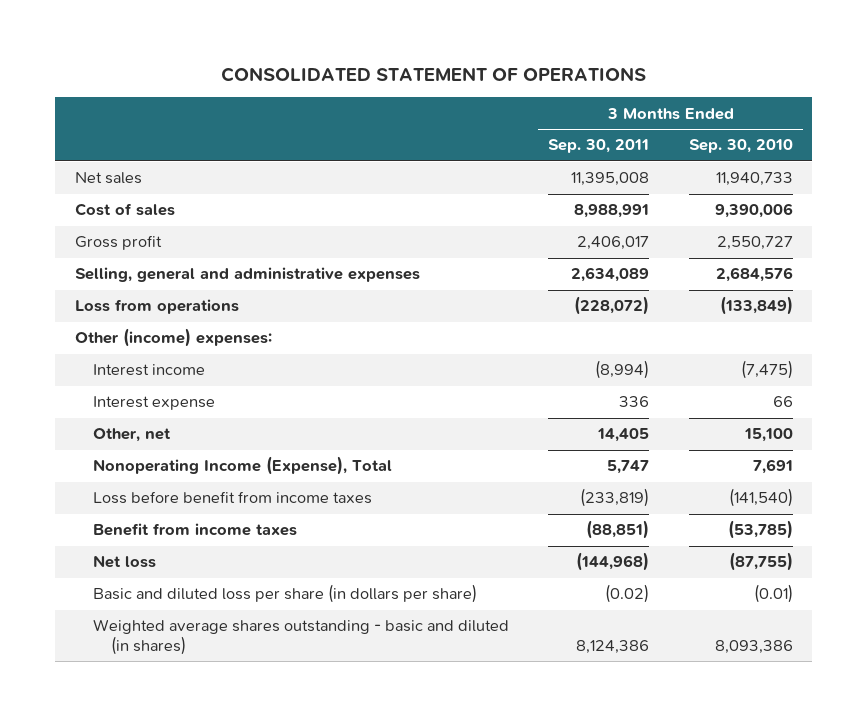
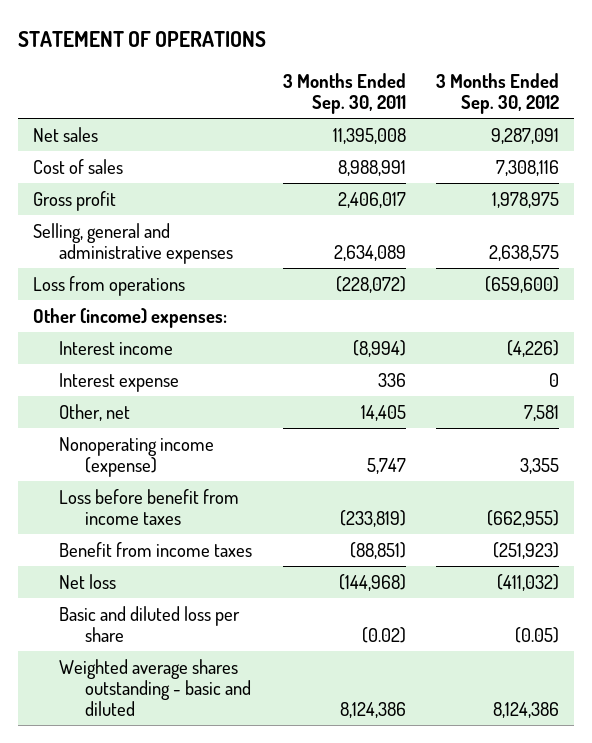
[220,66,646,82] CONSOLIDATED STATEMENT OF OPERATIONS -> [18,30,267,47] STATEMENT OF OPERATIONS
[688,139,793,154] Sep. 30, 2010 -> none
none -> [435,72,559,115] 3 Months Ended Sep. 30, 2012
[92,456,392,476] Nonoperating Income (Expense), Total -> [59,436,215,477] Nonoperating income (expense)
[92,584,477,604] Basic and diluted loss per share (in dollars per share) -> [59,605,241,642] Basic and diluted loss per share
[92,619,509,656] Weighted average shares outstanding - basic and diluted (in shares) -> [59,658,252,717] Weighted average shares outstanding - basic and diluted

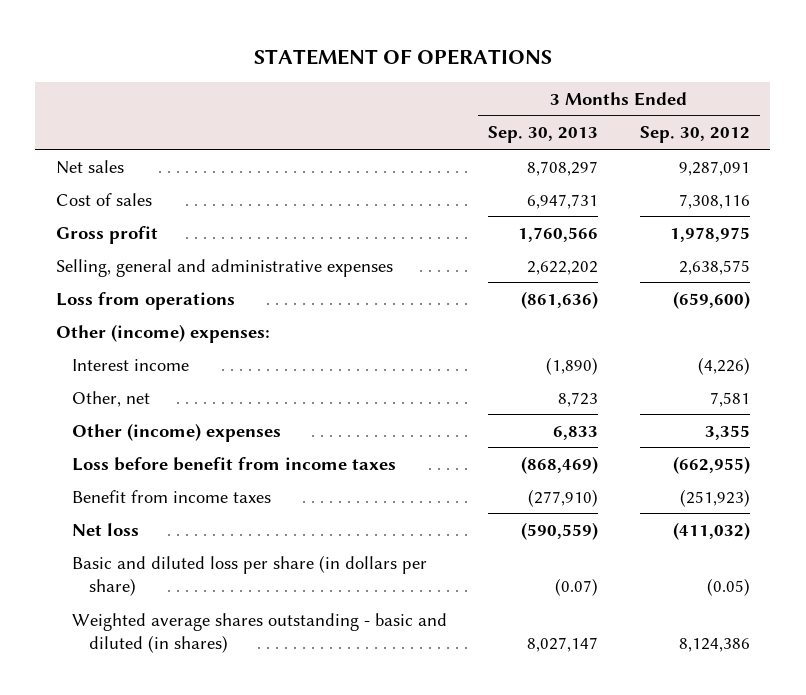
[282,72,406,115] 3 Months Ended Sep. 30, 2011 -> none
none -> [488,126,599,144] Sep. 30, 2013
[59,372,180,392] Interest expense -> none
[59,436,215,477] Nonoperating income (expense) -> [72,422,282,442] Other (income) expenses
[59,605,241,642] Basic and diluted loss per share -> [72,554,428,596] Basic and diluted loss per share (in dollars per share)
[59,658,252,717] Weighted average shares outstanding - basic and diluted -> [72,612,448,653] Weighted average shares outstanding - basic and diluted (in shares)

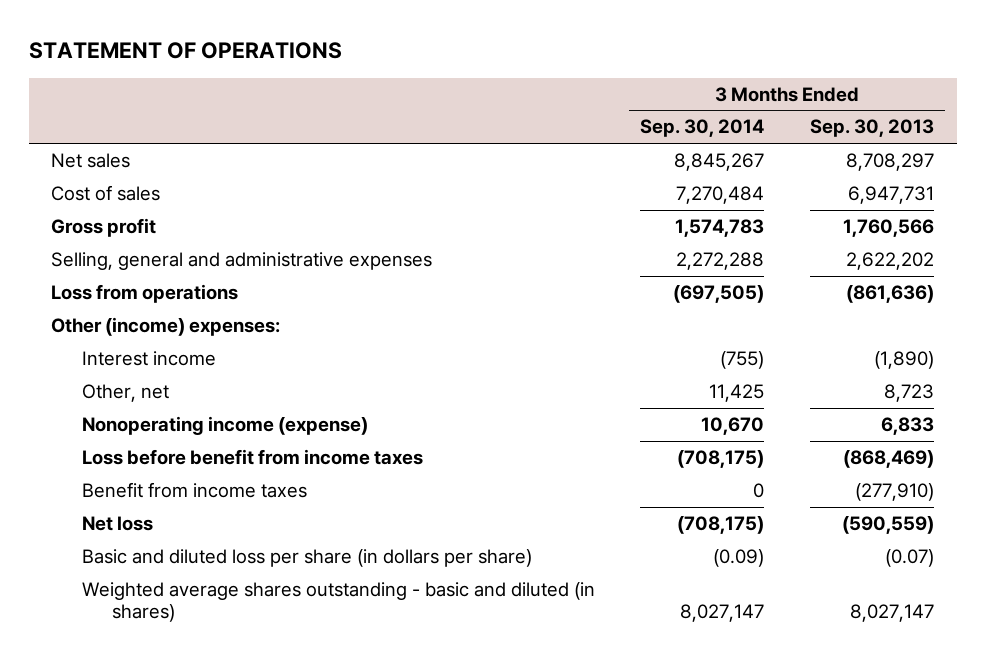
[639,126,750,144] Sep. 30, 2012 -> none
none -> [640,119,765,138] Sep. 30, 2014
[72,422,282,442] Other (income) expenses -> [81,416,368,436] Nonoperating income (expense)

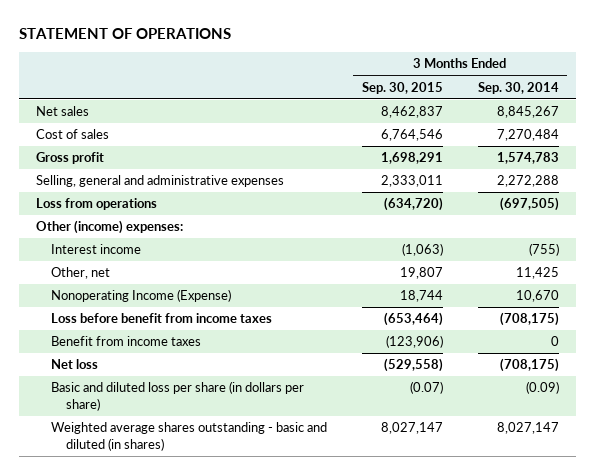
[809,119,934,138] Sep. 30, 2013 -> none
none -> [361,81,443,94] Sep. 30, 2015
[81,416,368,436] Nonoperating income (expense) -> [51,289,232,303] Nonoperating Income (Expense)

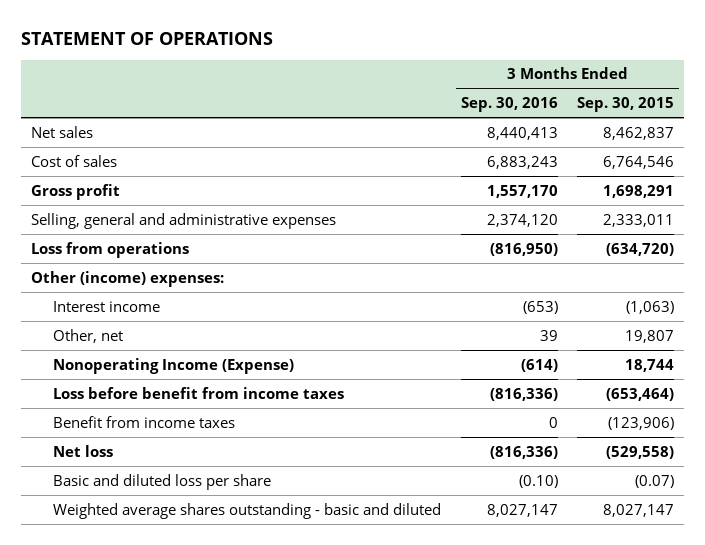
[477,81,559,94] Sep. 30, 2014 -> none
none -> [460,97,558,113] Sep. 30, 2016
[51,381,305,412] Basic and diluted loss per share (in dollars per share) -> [53,473,272,490] Basic and diluted loss per share
[51,422,328,452] Weighted average shares outstanding - basic and diluted (in shares) -> [53,502,442,519] Weighted average shares outstanding - basic and diluted

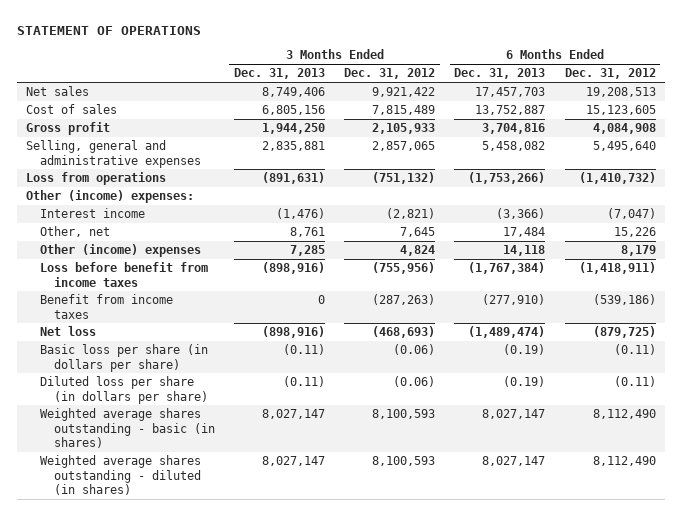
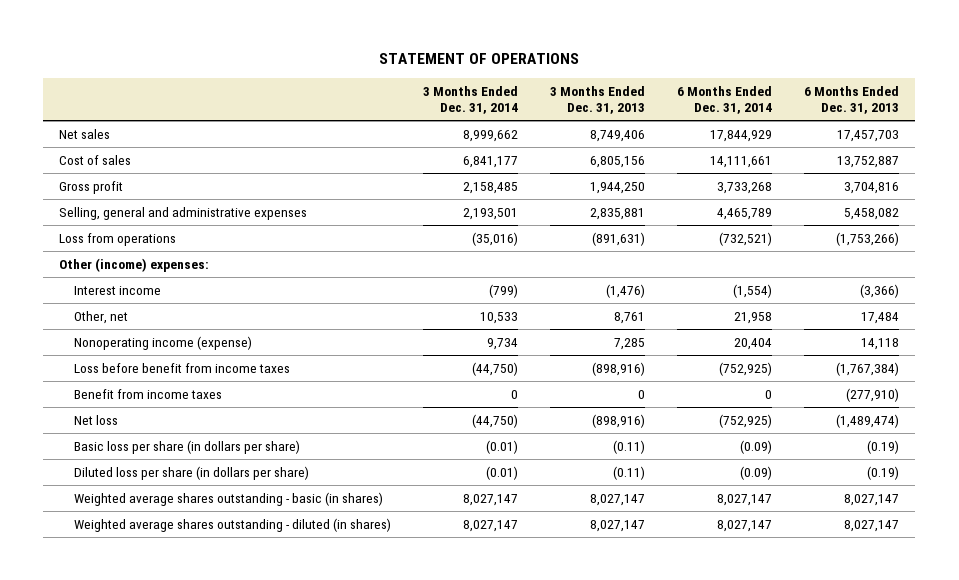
[344,68,436,80] Dec. 31, 2012 -> none
[564,68,656,80] Dec. 31, 2012 -> none
none -> [423,85,519,115] 3 Months Ended Dec. 31, 2014
none -> [677,85,773,115] 6 Months Ended Dec. 31, 2014
[40,244,202,258] Other (income) expenses -> [74,335,253,350] Nonoperating income (expense)

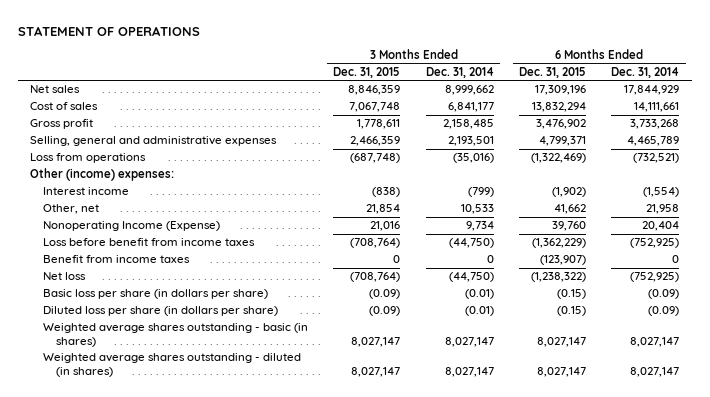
[550,85,646,115] 3 Months Ended Dec. 31, 2013 -> none
[804,85,900,115] 6 Months Ended Dec. 31, 2013 -> none
none -> [333,67,401,79] Dec. 31, 2015
none -> [519,67,587,79] Dec. 31, 2015
[74,335,253,350] Nonoperating income (expense) -> [43,221,221,232] Nonoperating Income (Expense)

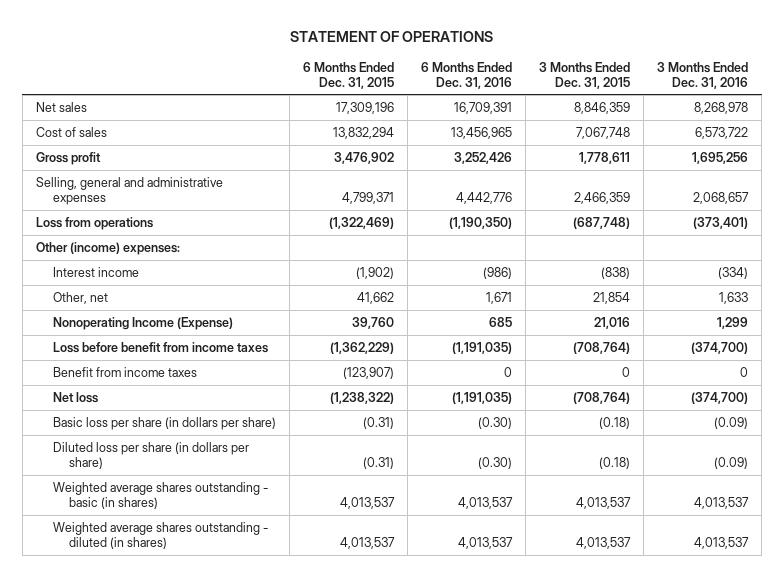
[425,67,494,79] Dec. 31, 2014 -> none
[611,67,680,79] Dec. 31, 2014 -> none
none -> [420,61,512,89] 6 Months Ended Dec. 31, 2016
none -> [657,61,749,89] 3 Months Ended Dec. 31, 2016
[369,289,401,300] (0.09) -> [599,417,631,430] (0.18)
[557,289,587,300] (0.15) -> [362,417,394,430] (0.31)
[369,306,401,317] (0.09) -> [599,456,631,469] (0.18)
[557,306,587,317] (0.15) -> [362,456,394,469] (0.31)
[351,337,401,348] 8,027,147 -> [576,496,632,509] 4,013,537
[537,337,587,348] 8,027,147 -> [339,496,395,509] 4,013,537
[351,367,401,378] 8,027,147 -> [576,536,632,549] 4,013,537
[537,367,587,378] 8,027,147 -> [339,536,395,549] 4,013,537

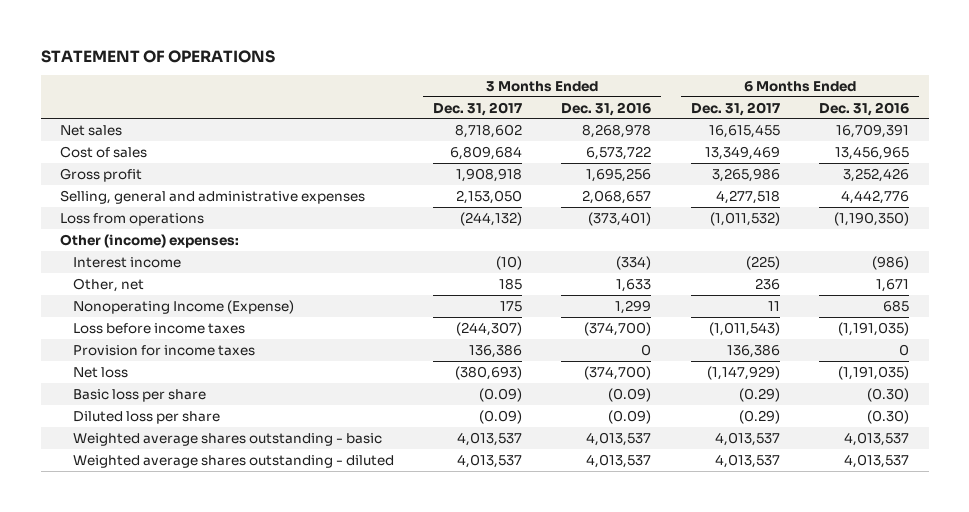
[302,61,394,89] 6 Months Ended Dec. 31, 2015 -> none
[539,61,631,89] 3 Months Ended Dec. 31, 2015 -> none
none -> [433,101,523,116] Dec. 31, 2017
none -> [690,101,780,116] Dec. 31, 2017
[52,342,268,354] Loss before benefit from income taxes -> [72,322,245,334] Loss before income taxes
[52,367,197,378] Benefit from income taxes -> [72,344,255,356] Provision for income taxes
[52,417,276,431] Basic loss per share (in dollars per share) -> [72,388,206,402] Basic loss per share
[52,442,249,469] Diluted loss per share (in dollars per share) -> [72,410,220,424] Diluted loss per share
[52,482,268,509] Weighted average shares outstanding - basic (in shares) -> [72,432,382,446] Weighted average shares outstanding - basic
[52,522,268,549] Weighted average shares outstanding - diluted (in shares) -> [72,454,394,468] Weighted average shares outstanding - diluted

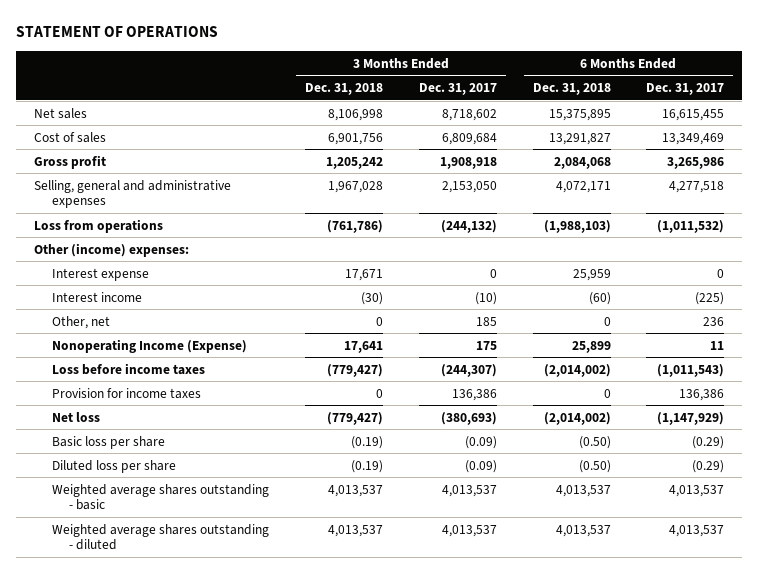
[561,101,652,116] Dec. 31, 2016 -> none
[818,101,909,116] Dec. 31, 2016 -> none
none -> [304,83,383,96] Dec. 31, 2018
none -> [532,83,611,96] Dec. 31, 2018
none -> [51,267,149,281] Interest expense

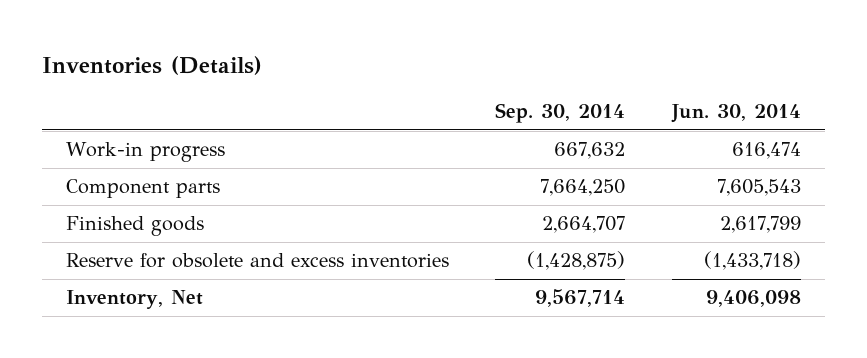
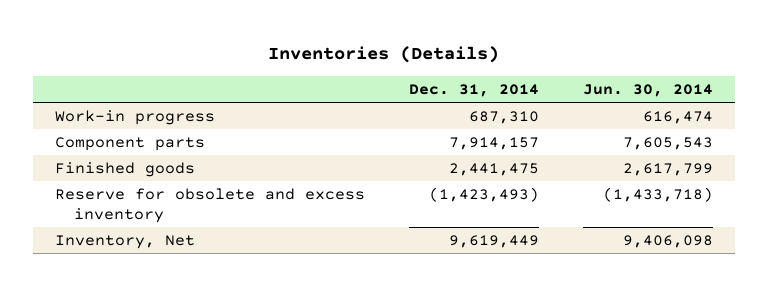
[495,103,626,124] Sep. 30, 2014 -> none
none -> [409,83,540,97] Dec. 31, 2014
[65,253,449,269] Reserve for obsolete and excess inventories -> [55,188,366,223] Reserve for obsolete and excess inventory

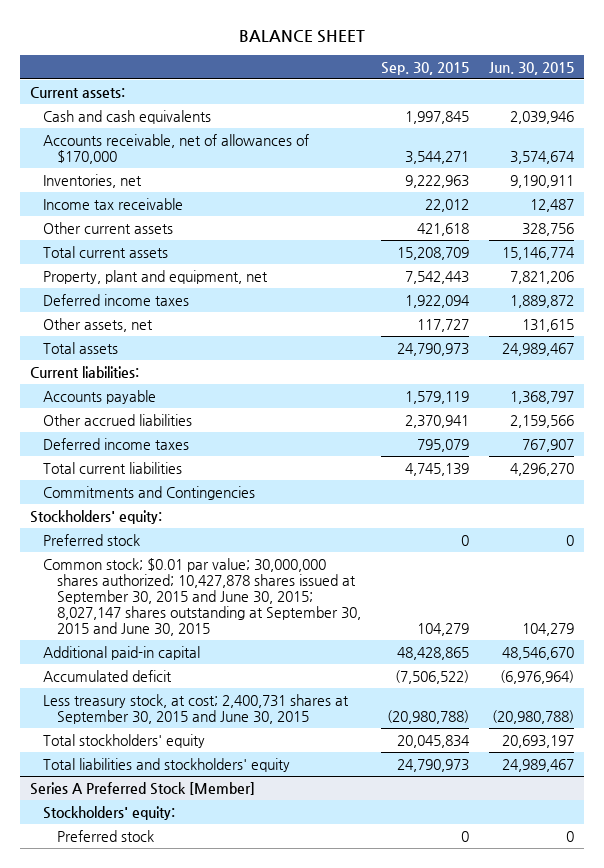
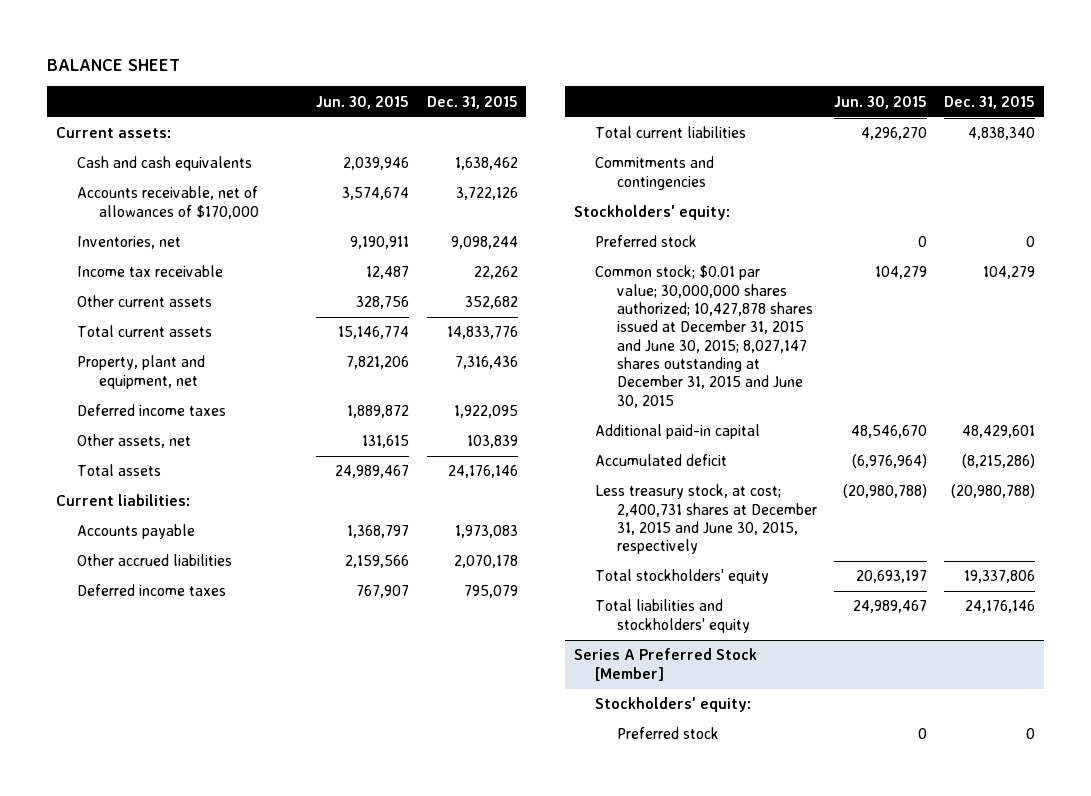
[380,61,469,75] Sep. 30, 2015 -> none
none -> [426,95,518,109] Dec. 31, 2015
[43,485,256,500] Commitments and Contingencies -> [595,156,715,190] Commitments and contingencies
[43,557,361,637] Common stock; $0.01 par value; 30,000,000 shares authorized; 10,427,878 shares issued at September 30, 2015 and June 30, 2015; 8,027,147 shares outstanding at September 30, 2015 and June 30, 2015 -> [595,265,813,408] Common stock; $0.01 par value; 30,000,000 shares authorized; 10,427,878 shares issued at December 31, 2015 and June 30, 2015; 8,027,147 shares outstanding at December 31, 2015 and June 30, 2015
[43,693,350,724] Less treasury stock, at cost; 2,400,731 shares at September 30, 2015 and June 30, 2015 -> [595,484,817,555] Less treasury stock, at cost; 2,400,731 shares at December 31, 2015 and June 30, 2015, respectively

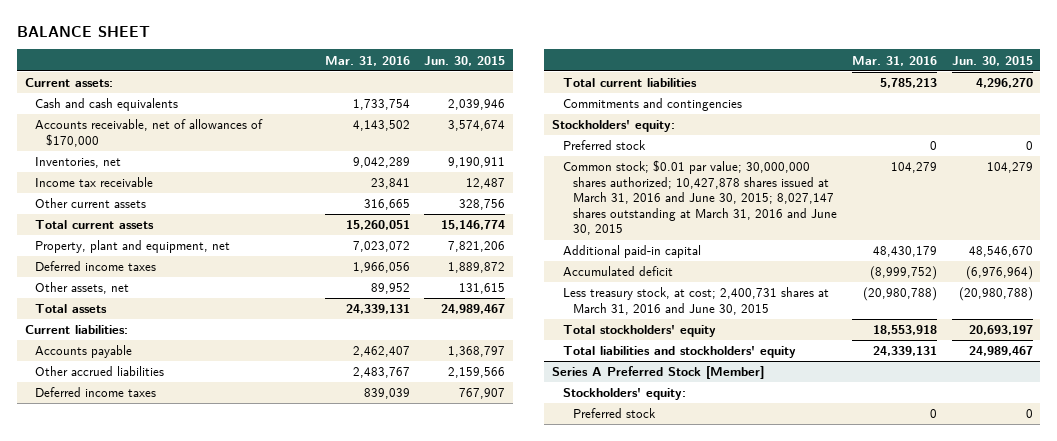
[426,95,518,109] Dec. 31, 2015 -> none
none -> [324,55,410,66] Mar. 31, 2016
[595,265,813,408] Common stock; $0.01 par value; 30,000,000 shares authorized; 10,427,878 shares issued at December 31, 2015 and June 30, 2015; 8,027,147 shares outstanding at December 31, 2015 and June 30, 2015 -> [562,160,838,236] Common stock; $0.01 par value; 30,000,000 shares authorized; 10,427,878 shares issued at March 31, 2016 and June 30, 2015; 8,027,147 shares outstanding at March 31, 2016 and June 30, 2015
[595,484,817,555] Less treasury stock, at cost; 2,400,731 shares at December 31, 2015 and June 30, 2015, respectively -> [562,287,829,315] Less treasury stock, at cost; 2,400,731 shares at March 31, 2016 and June 30, 2015

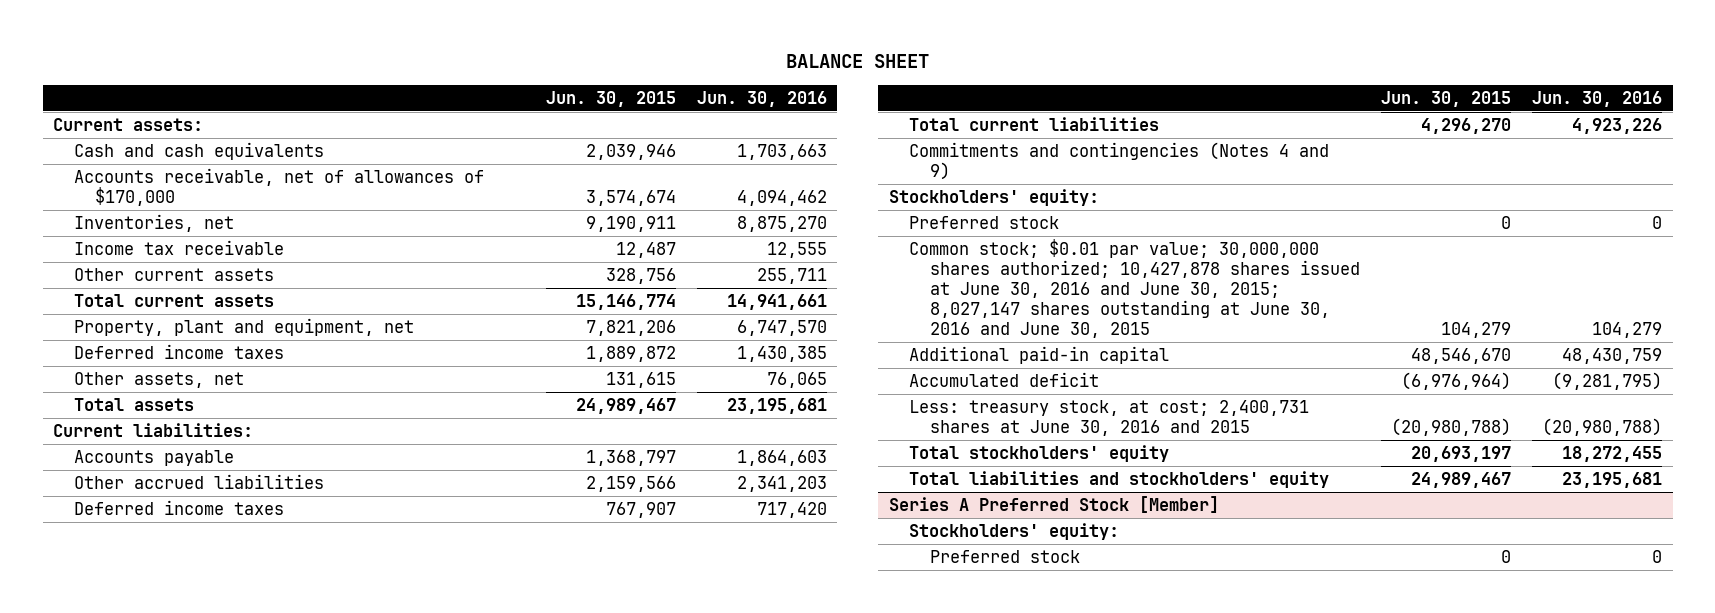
[324,55,410,66] Mar. 31, 2016 -> none
none -> [696,90,827,107] Jun. 30, 2016
[562,98,742,112] Commitments and contingencies -> [909,142,1330,180] Commitments and contingencies (Notes 4 and 9)
[562,160,838,236] Common stock; $0.01 par value; 30,000,000 shares authorized; 10,427,878 shares issued at March 31, 2016 and June 30, 2015; 8,027,147 shares outstanding at March 31, 2016 and June 30, 2015 -> [909,239,1361,338] Common stock; $0.01 par value; 30,000,000 shares authorized; 10,427,878 shares issued at June 30, 2016 and June 30, 2015; 8,027,147 shares outstanding at June 30, 2016 and June 30, 2015
[562,287,829,315] Less treasury stock, at cost; 2,400,731 shares at March 31, 2016 and June 30, 2015 -> [909,400,1310,436] Less: treasury stock, at cost; 2,400,731 shares at June 30, 2016 and 2015

